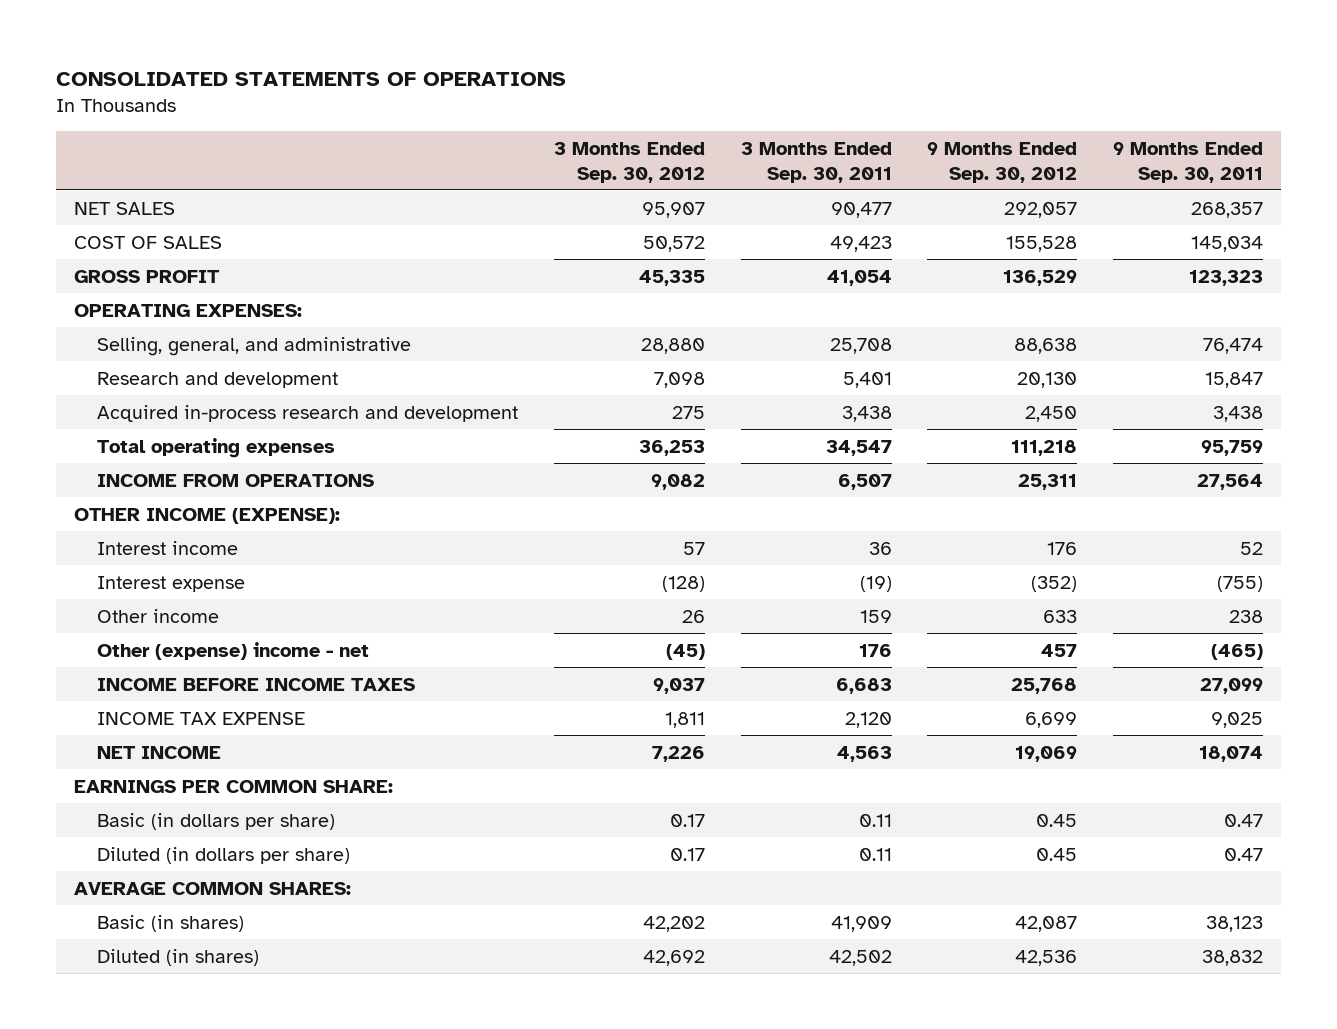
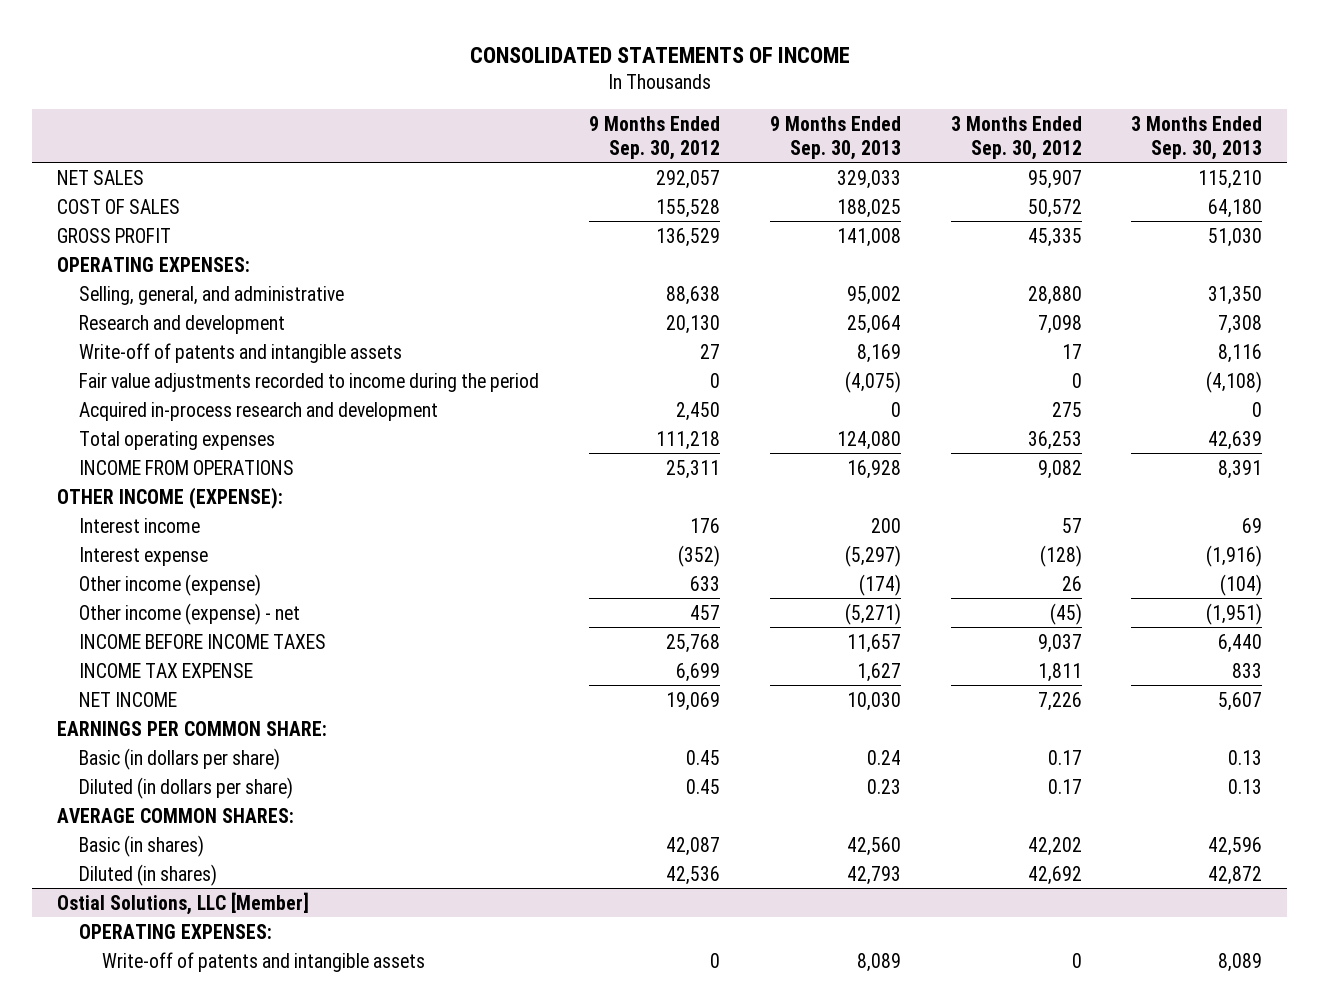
[56,72,567,87] CONSOLIDATED STATEMENTS OF OPERATIONS -> [469,46,850,63] CONSOLIDATED STATEMENTS OF INCOME
[740,141,892,183] 3 Months Ended Sep. 30, 2011 -> none
[1113,141,1264,183] 9 Months Ended Sep. 30, 2011 -> none
none -> [769,115,901,160] 9 Months Ended Sep. 30, 2013
none -> [1131,115,1263,160] 3 Months Ended Sep. 30, 2013
none -> [79,342,403,363] Write-off of patents and intangible assets
none -> [79,372,540,392] Fair value adjustments recorded to income during the period
[97,608,220,623] Other income -> [79,573,262,596] Other income (expense)
[97,641,370,660] Other (expense) income - net -> [79,602,301,625] Other income (expense) - net
none -> [56,891,309,915] Ostial Solutions, LLC [Member]
none -> [79,923,273,939] OPERATING EXPENSES:
none -> [101,951,425,972] Write-off of patents and intangible assets

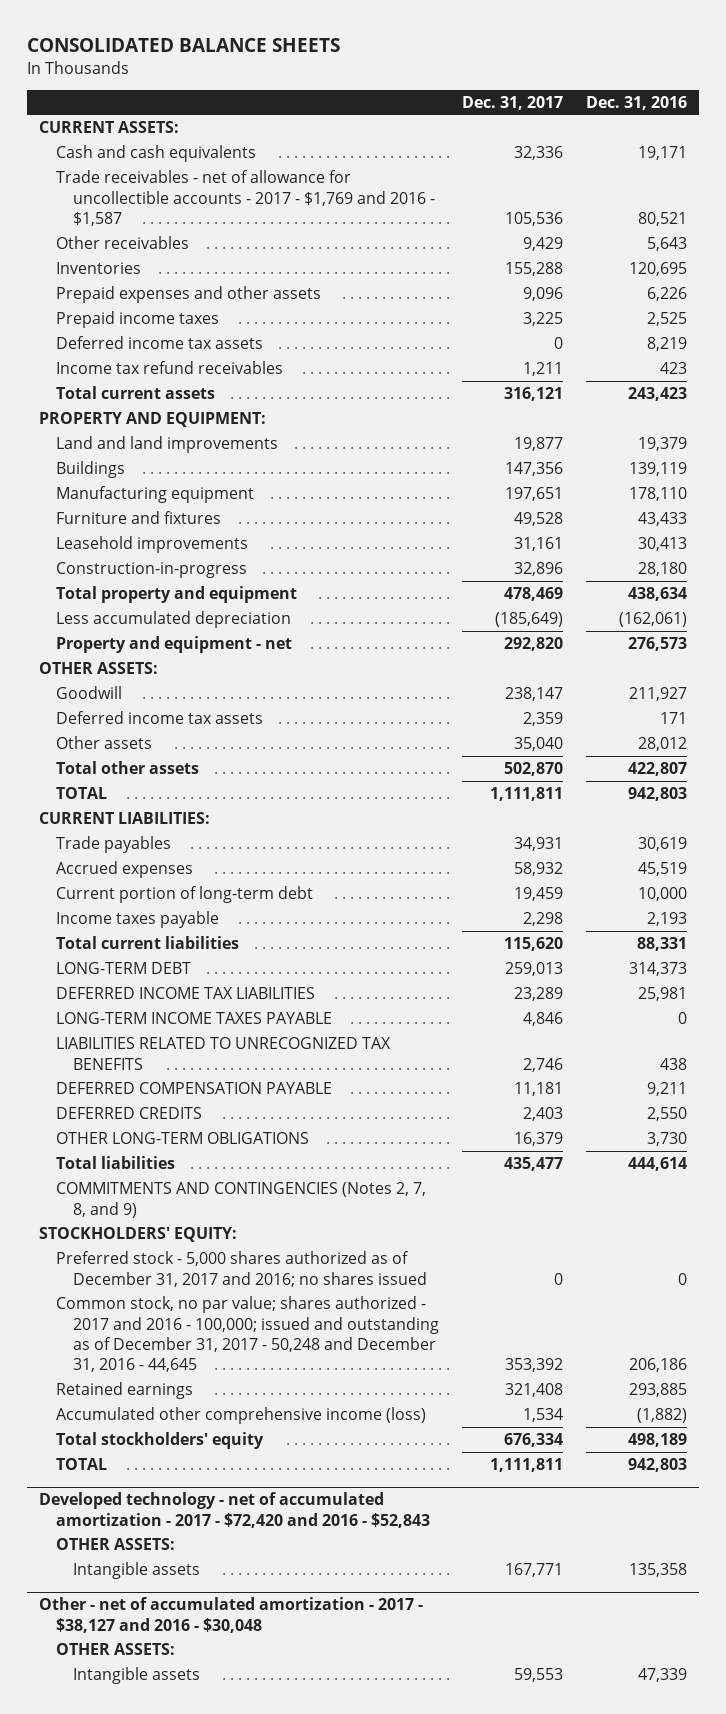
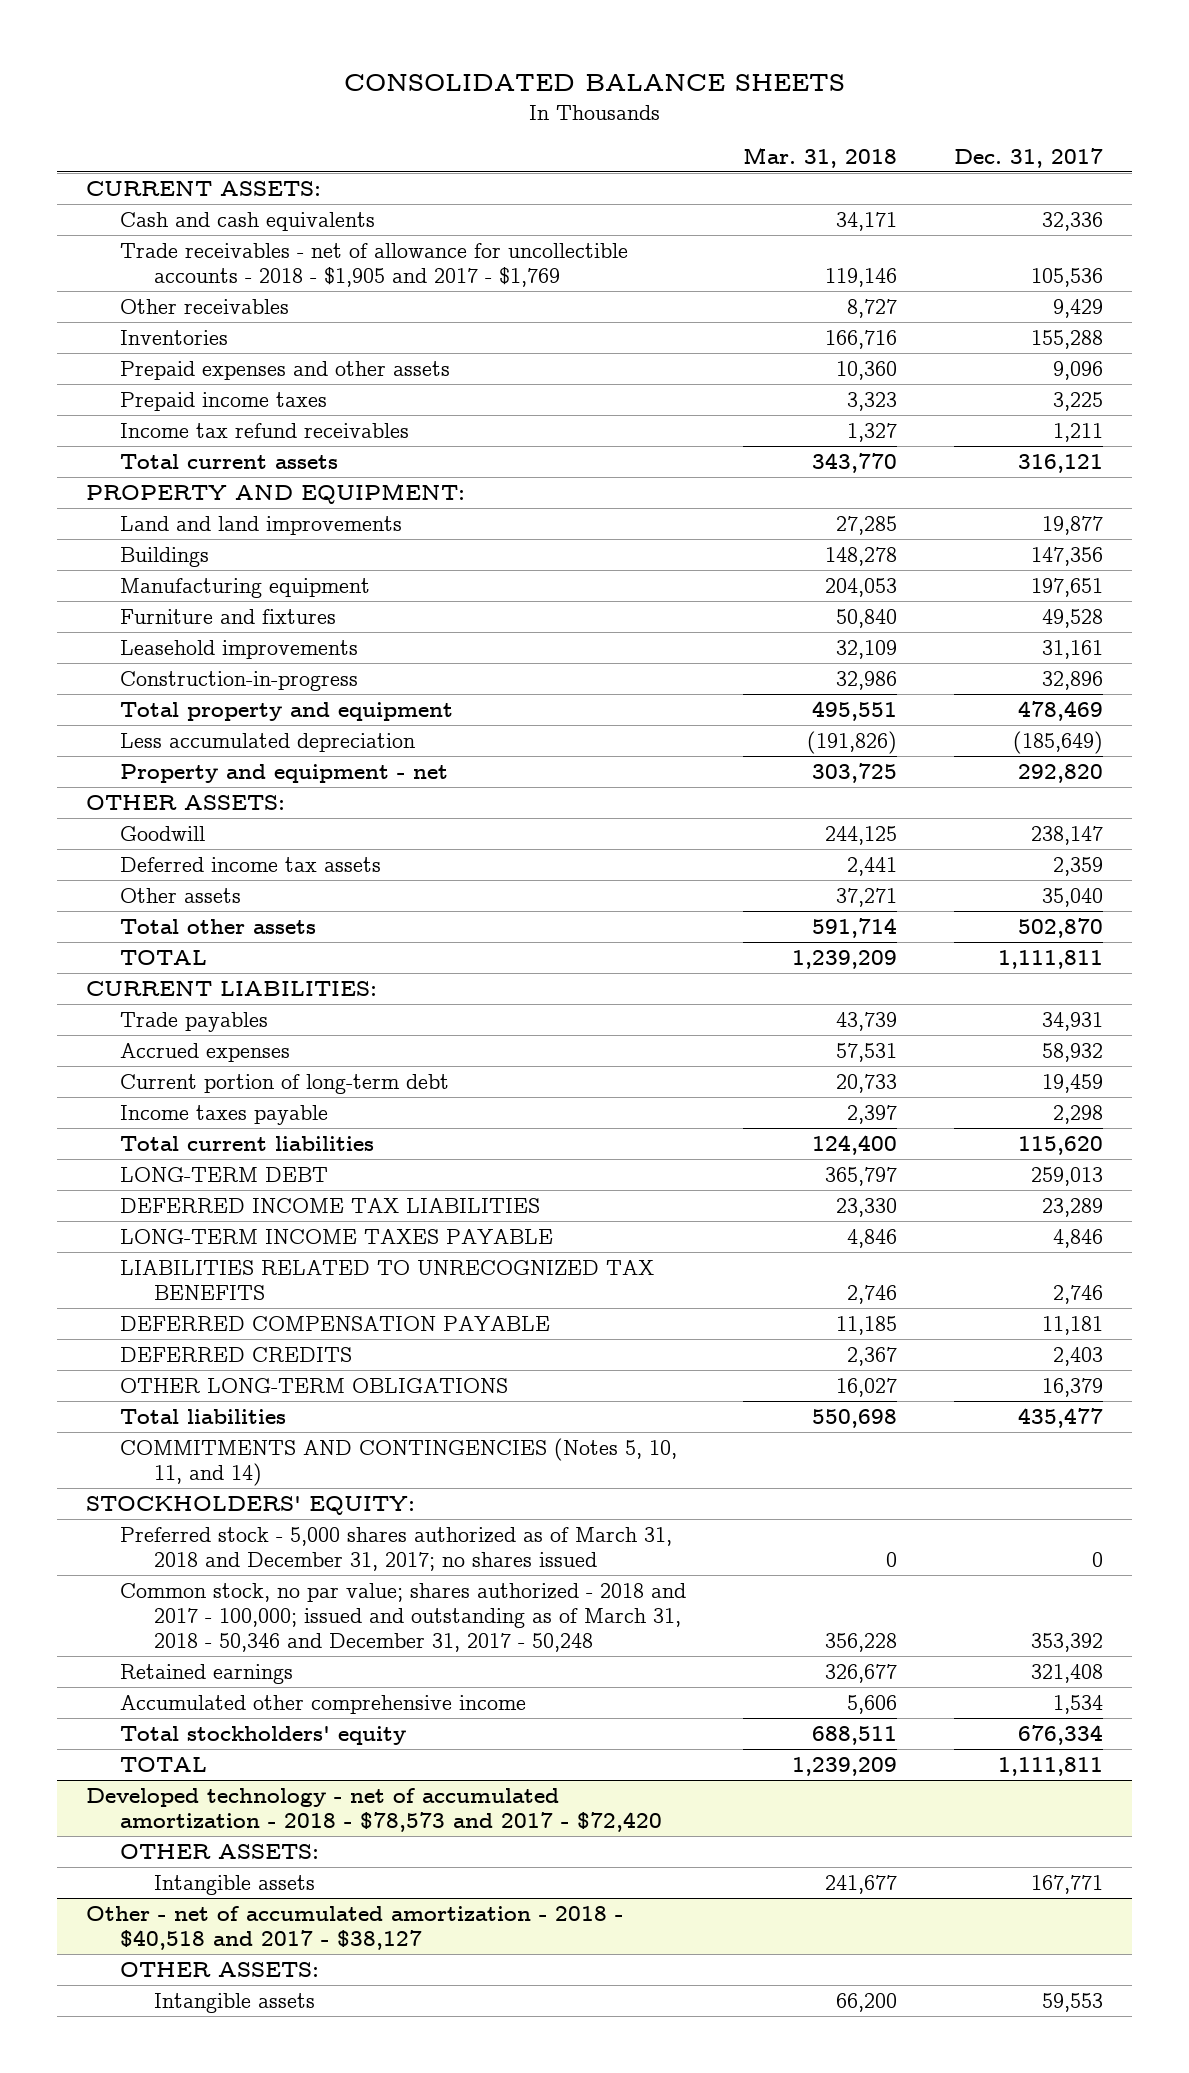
[586,95,688,110] Dec. 31, 2016 -> none
none -> [743,146,898,168] Mar. 31, 2018
[55,170,435,226] Trade receivables - net of allowance for uncollectible accounts - 2017 - $1,769 and 2016 - $1,587 -> [119,242,628,288] Trade receivables - net of allowance for uncollectible accounts - 2018 - $1,905 and 2017 - $1,769
[55,336,263,350] Deferred income tax assets -> none
[55,1182,426,1218] COMMITMENTS AND CONTINGENCIES (Notes 2, 7, 8, and 9) -> [119,1437,677,1487] COMMITMENTS AND CONTINGENCIES (Notes 5, 10, 11, and 14)
[55,1251,427,1287] Preferred stock - 5,000 shares authorized as of December 31, 2017 and 2016; no shares issued -> [119,1526,672,1572] Preferred stock - 5,000 shares authorized as of March 31, 2018 and December 31, 2017; no shares issued
[55,1296,439,1373] Common stock, no par value; shares authorized - 2017 and 2016 - 100,000; issued and outstanding as of December 31, 2017 - 50,248 and December 31, 2016 - 44,645 -> [119,1582,686,1653] Common stock, no par value; shares authorized - 2018 and 2017 - 100,000; issued and outstanding as of March 31, 2018 - 50,346 and December 31, 2017 - 50,248
[55,1407,426,1425] Accumulated other comprehensive income (loss) -> [119,1694,526,1714] Accumulated other comprehensive income
[38,1492,430,1528] Developed technology - net of accumulated amortization - 2017 - $72,420 and 2016 - $52,843 -> [85,1787,662,1833] Developed technology - net of accumulated amortization - 2018 - $78,573 and 2017 - $72,420
[38,1597,423,1633] Other - net of accumulated amortization - 2017 - $38,127 and 2016 - $30,048 -> [85,1905,623,1951] Other - net of accumulated amortization - 2018 - $40,518 and 2017 - $38,127

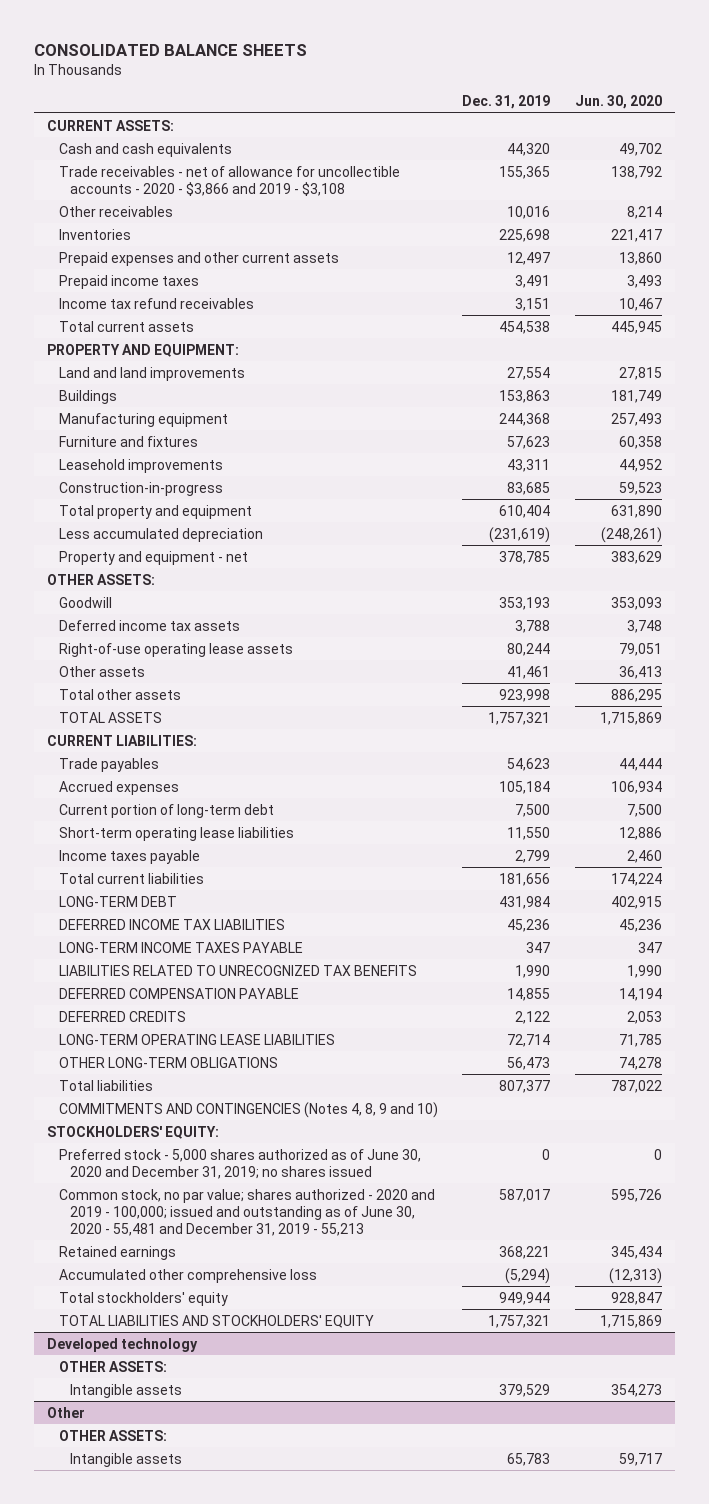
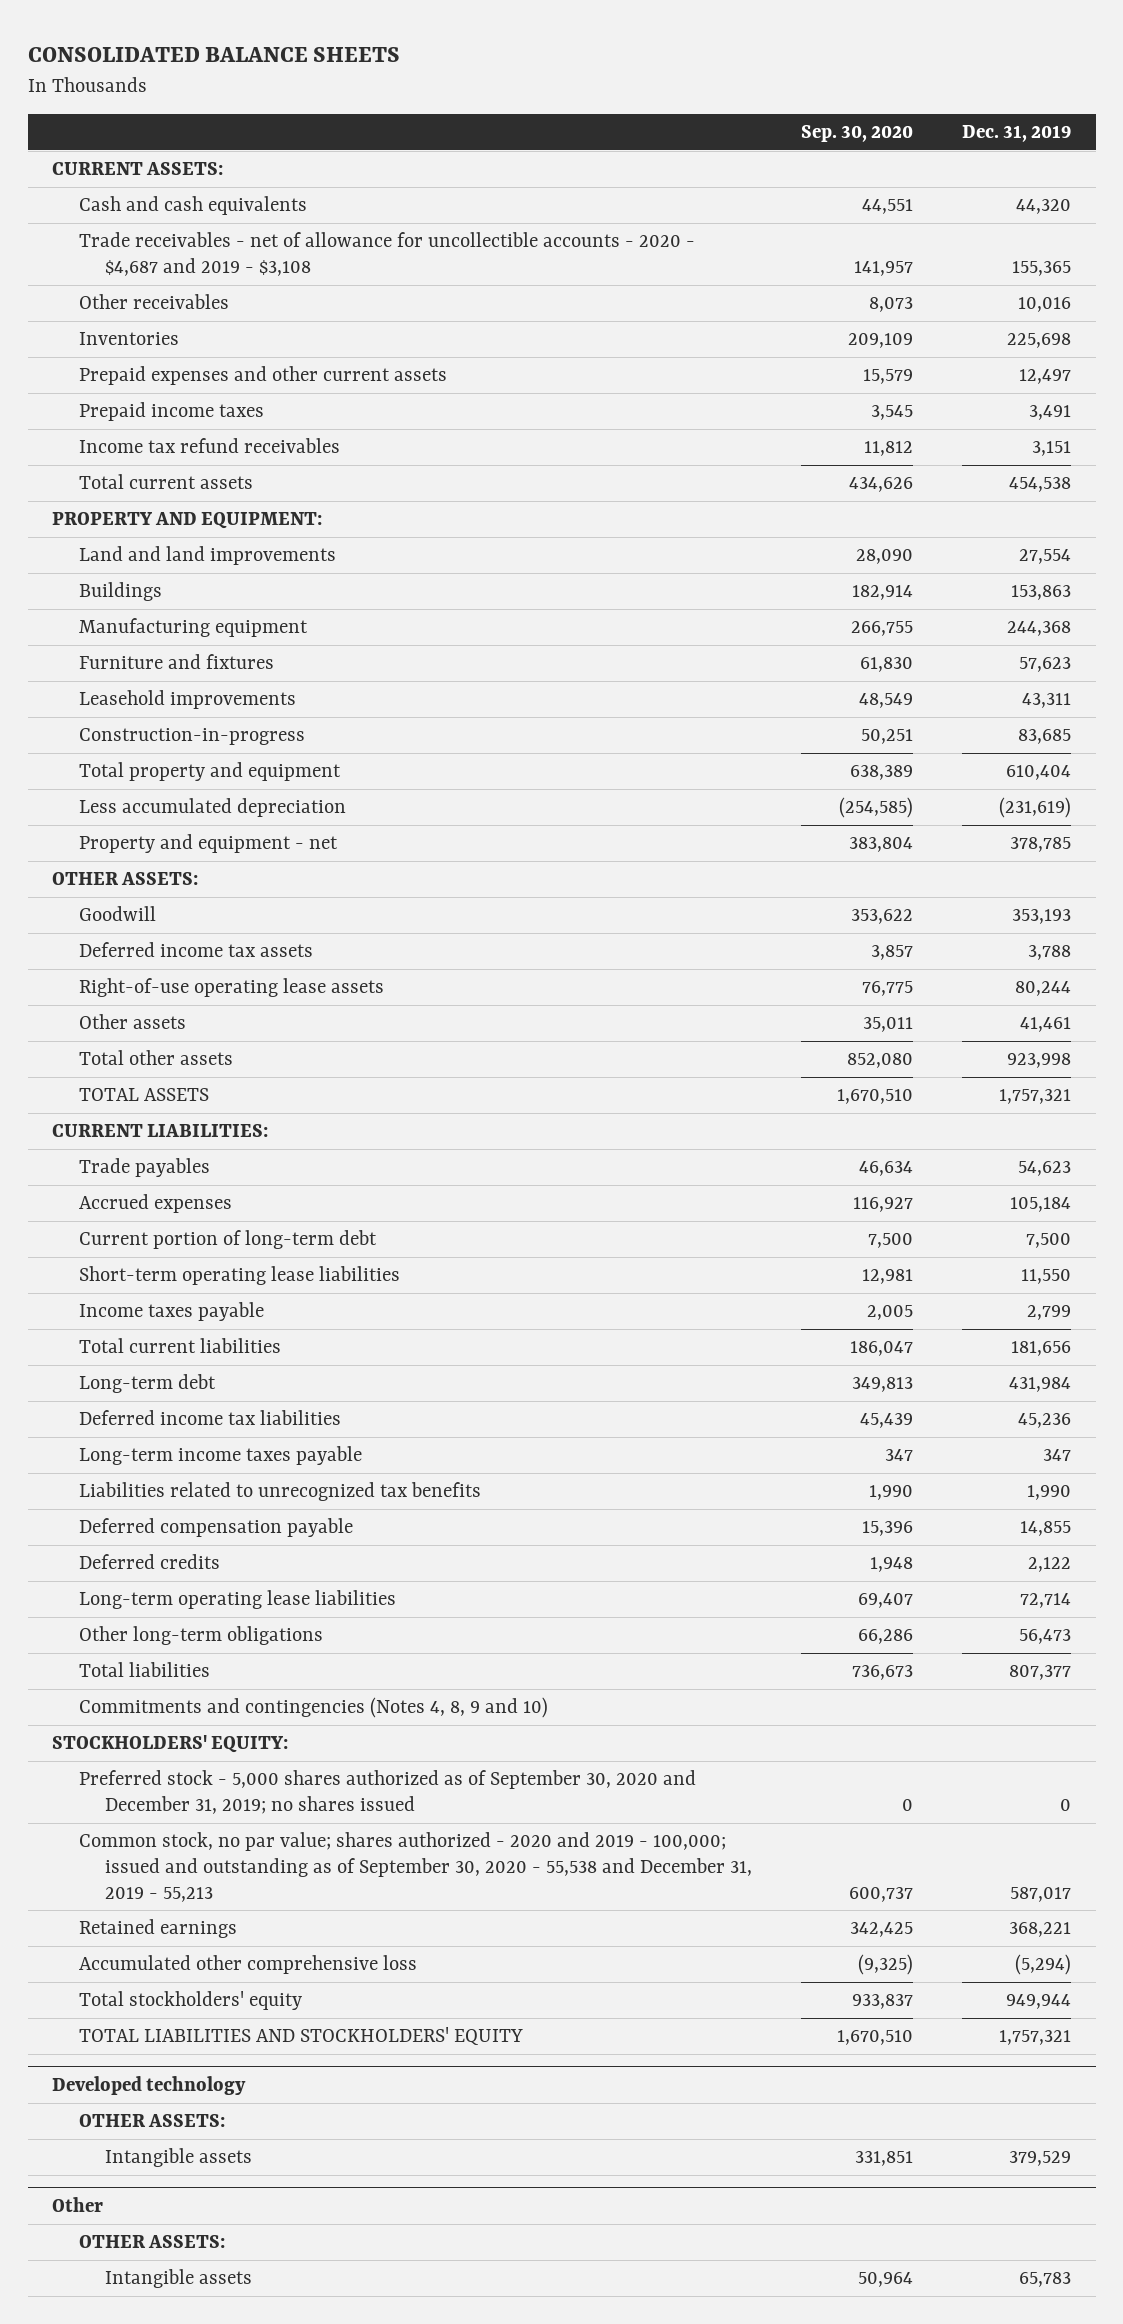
[575,95,663,110] Jun. 30, 2020 -> none
none -> [800,125,913,143] Sep. 30, 2020
[58,165,400,196] Trade receivables - net of allowance for uncollectible accounts - 2020 - $3,866 and 2019 - $3,108 -> [78,232,695,276] Trade receivables - net of allowance for uncollectible accounts - 2020 - $4,687 and 2019 - $3,108
[58,895,177,907] LONG-TERM DEBT -> [78,1374,216,1394] Long-term debt
[58,918,285,930] DEFERRED INCOME TAX LIABILITIES -> [78,1410,341,1426] Deferred income tax liabilities
[58,941,303,953] LONG-TERM INCOME TAXES PAYABLE -> [78,1446,362,1466] Long-term income taxes payable
[58,964,417,976] LIABILITIES RELATED TO UNRECOGNIZED TAX BENEFITS -> [78,1482,481,1502] Liabilities related to unrecognized tax benefits
[58,987,299,999] DEFERRED COMPENSATION PAYABLE -> [78,1518,353,1538] Deferred compensation payable
[58,1010,186,1022] DEFERRED CREDITS -> [78,1554,220,1570] Deferred credits
[58,1033,335,1045] LONG-TERM OPERATING LEASE LIABILITIES -> [78,1590,396,1610] Long-term operating lease liabilities
[58,1056,278,1068] OTHER LONG-TERM OBLIGATIONS -> [78,1626,323,1646] Other long-term obligations
[58,1101,438,1118] COMMITMENTS AND CONTINGENCIES (Notes 4, 8, 9 and 10) -> [78,1697,548,1719] Commitments and contingencies (Notes 4, 8, 9 and 10)
[58,1148,421,1179] Preferred stock - 5,000 shares authorized as of June 30, 2020 and December 31, 2019; no shares issued -> [78,1770,696,1814] Preferred stock - 5,000 shares authorized as of September 30, 2020 and December 31, 2019; no shares issued
[58,1188,435,1236] Common stock, no par value; shares authorized - 2020 and 2019 - 100,000; issued and outstanding as of June 30, 2020 - 55,481 and December 31, 2019 - 55,213 -> [78,1832,752,1902] Common stock, no par value; shares authorized - 2020 and 2019 - 100,000; issued and outstanding as of September 30, 2020 - 55,538 and December 31, 2019 - 55,213

